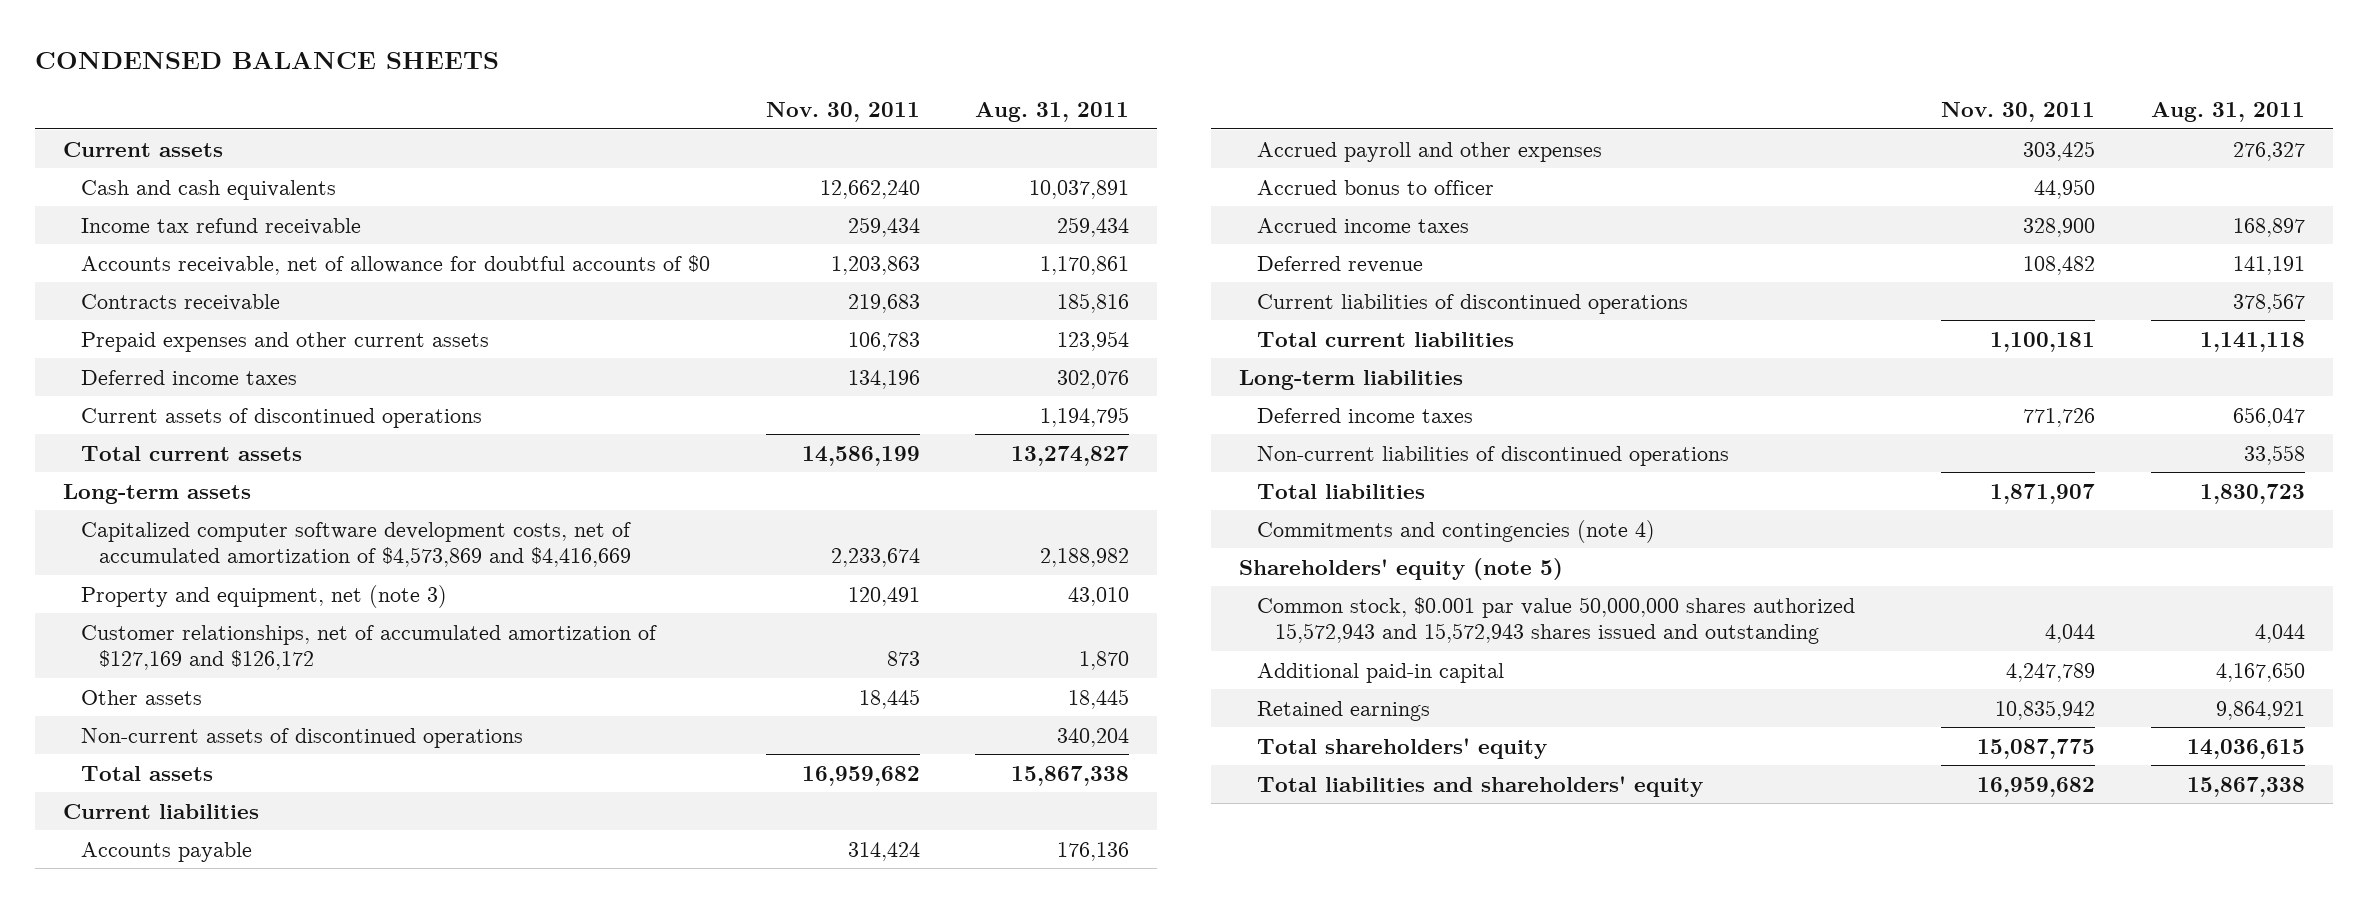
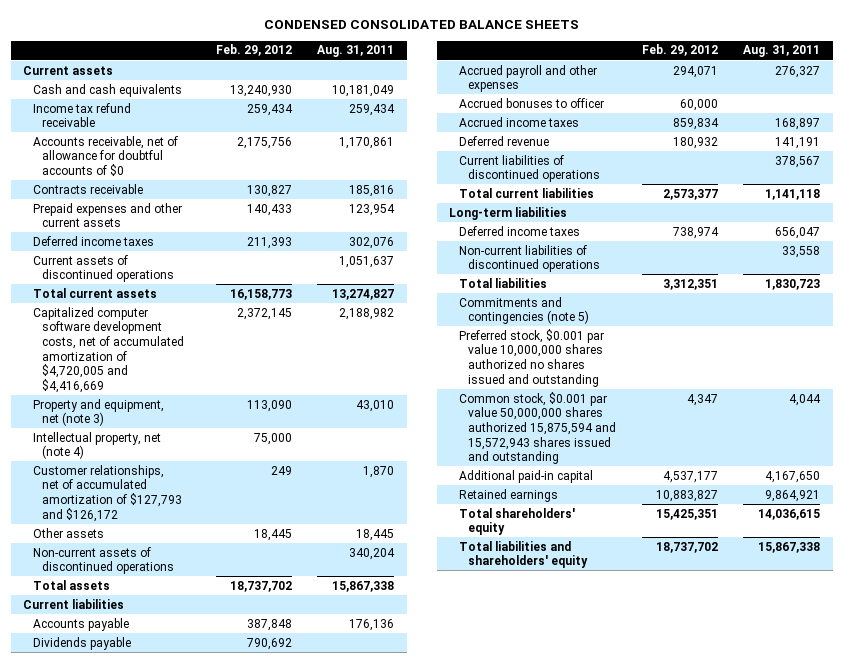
[35,51,500,69] CONDENSED BALANCE SHEETS -> [263,20,579,30] CONDENSED CONSOLIDATED BALANCE SHEETS
[765,101,920,122] Nov. 30, 2011 -> none
none -> [215,44,292,57] Feb. 29, 2012
[1029,179,1130,199] 10,037,891 -> [332,84,395,97] 10,181,049
[1040,406,1130,427] 1,194,795 -> [339,255,395,268] 1,051,637
[62,483,251,504] Long-term assets -> none
[81,521,632,567] Capitalized computer software development costs, net of accumulated amortization of $4,573,869 and $4,416,669 -> [32,306,185,394] Capitalized computer software development costs, net of accumulated amortization of $4,720,005 and $4,416,669
none -> [32,431,161,460] Intellectual property, net (note 4)
[81,624,658,670] Customer relationships, net of accumulated amortization of $127,169 and $126,172 -> [32,464,183,522] Customer relationships, net of accumulated amortization of $127,793 and $126,172
none -> [32,636,131,650] Dividends payable
[1256,179,1494,195] Accrued bonus to officer -> [458,97,604,108] Accrued bonuses to officer
[1238,557,1563,580] Shareholders' equity (note 5) -> none
[1256,519,1655,543] Commitments and contingencies (note 4) -> [458,296,590,325] Commitments and contingencies (note 5)
none -> [458,328,604,387] Preferred stock, $0.001 par value 10,000,000 shares authorized no shares issued and outstanding
[1256,596,1855,644] Common stock, $0.001 par value 50,000,000 shares authorized 15,572,943 and 15,572,943 shares issued and outstanding -> [458,391,617,465] Common stock, $0.001 par value 50,000,000 shares authorized 15,875,594 and 15,572,943 shares issued and outstanding

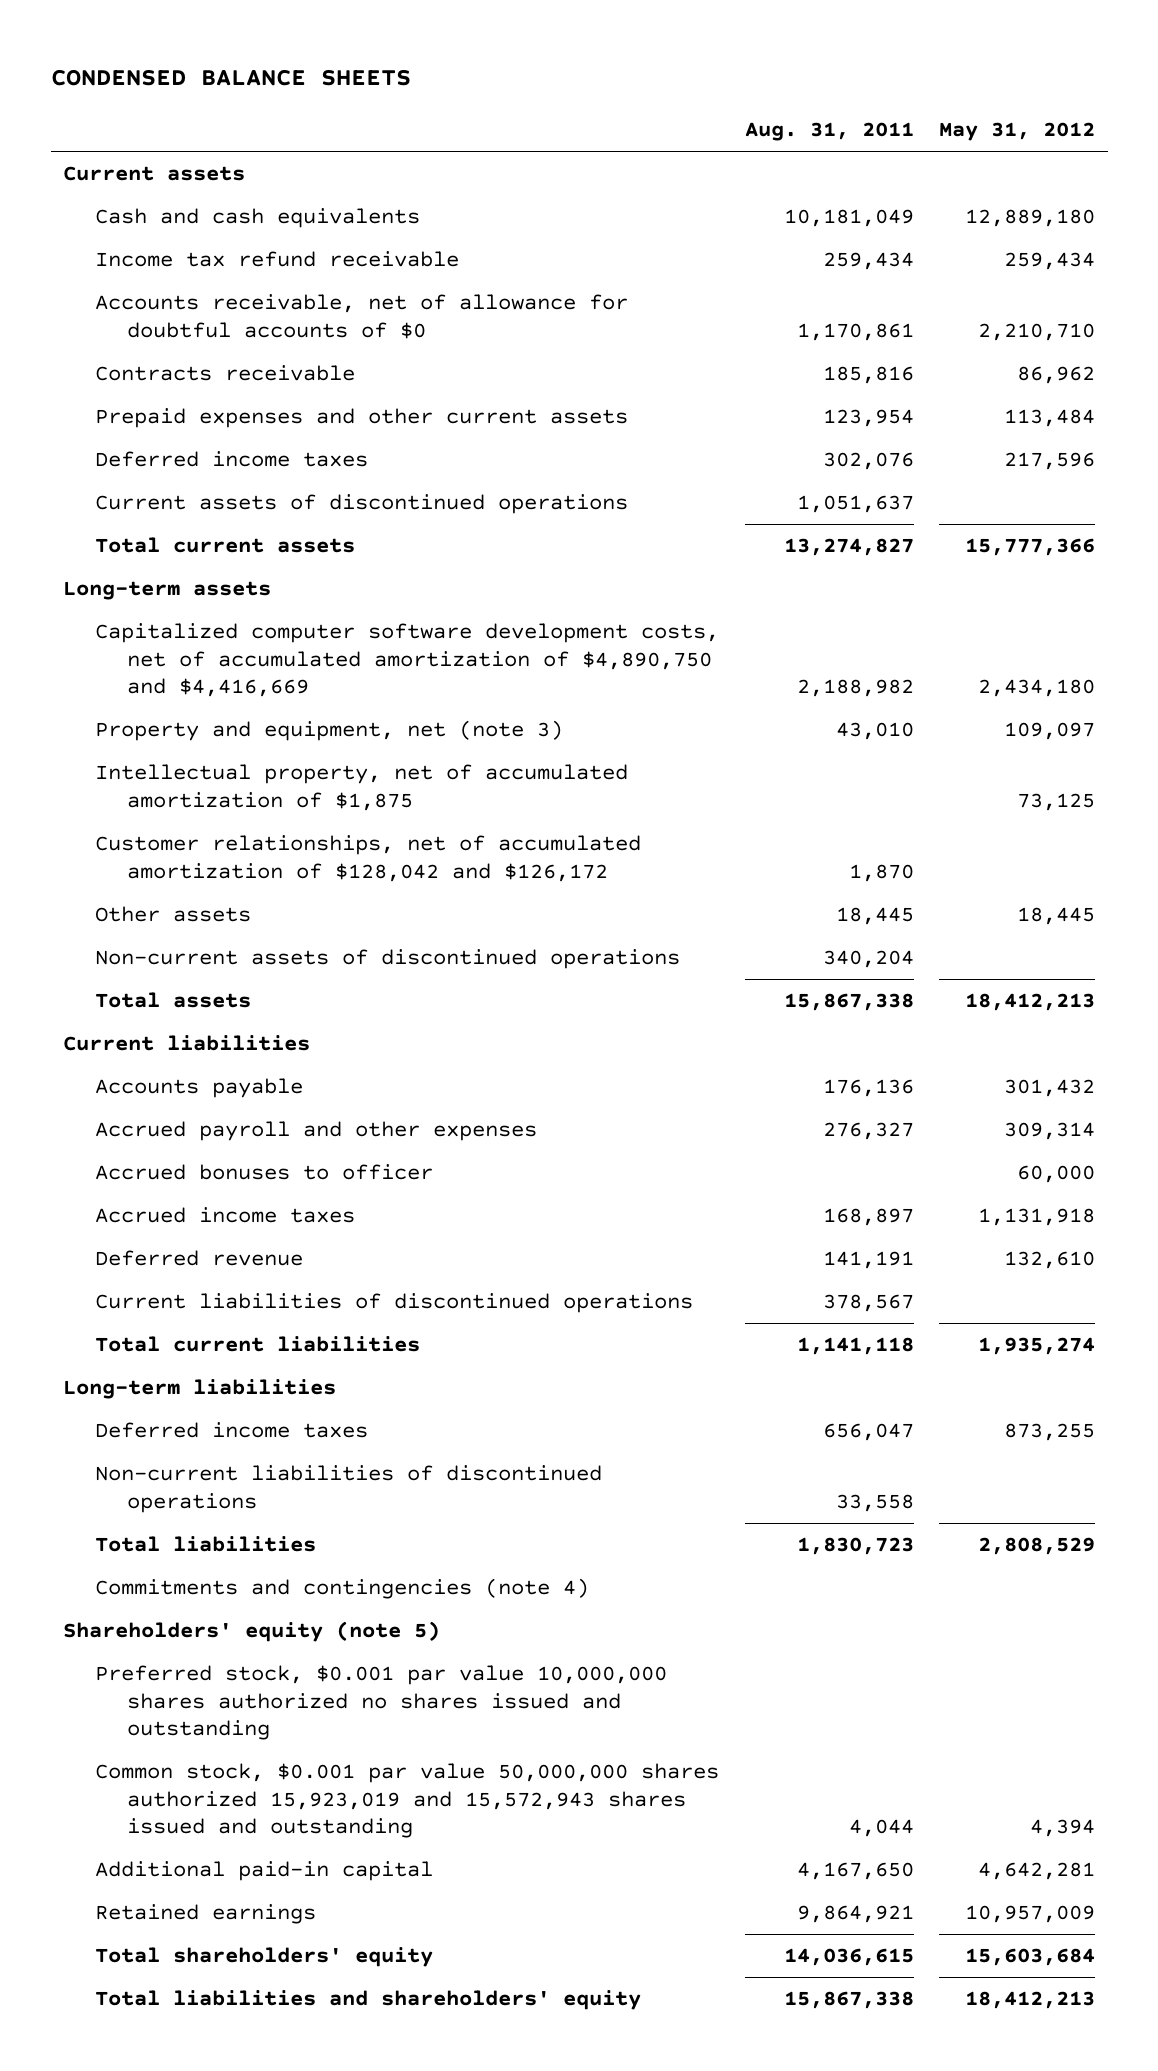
[263,20,579,30] CONDENSED CONSOLIDATED BALANCE SHEETS -> [50,69,411,87] CONDENSED BALANCE SHEETS
[215,44,292,57] Feb. 29, 2012 -> none
none -> [938,121,1095,141] May 31, 2012
none -> [63,581,272,601] Long-term assets
[32,306,185,394] Capitalized computer software development costs, net of accumulated amortization of $4,720,005 and $4,416,669 -> [95,623,720,697] Capitalized computer software development costs, net of accumulated amortization of $4,890,750 and $4,416,669
[32,431,161,460] Intellectual property, net (note 4) -> [95,764,629,811] Intellectual property, net of accumulated amortization of $1,875
[32,464,183,522] Customer relationships, net of accumulated amortization of $127,793 and $126,172 -> [95,835,642,882] Customer relationships, net of accumulated amortization of $128,042 and $126,172
[32,636,131,650] Dividends payable -> none
[458,296,590,325] Commitments and contingencies (note 5) -> [95,1578,590,1600] Commitments and contingencies (note 4)
none -> [63,1621,441,1643] Shareholders' equity (note 5)
[458,391,617,465] Common stock, $0.001 par value 50,000,000 shares authorized 15,875,594 and 15,572,943 shares issued and outstanding -> [95,1763,720,1838] Common stock, $0.001 par value 50,000,000 shares authorized 15,923,019 and 15,572,943 shares issued and outstanding

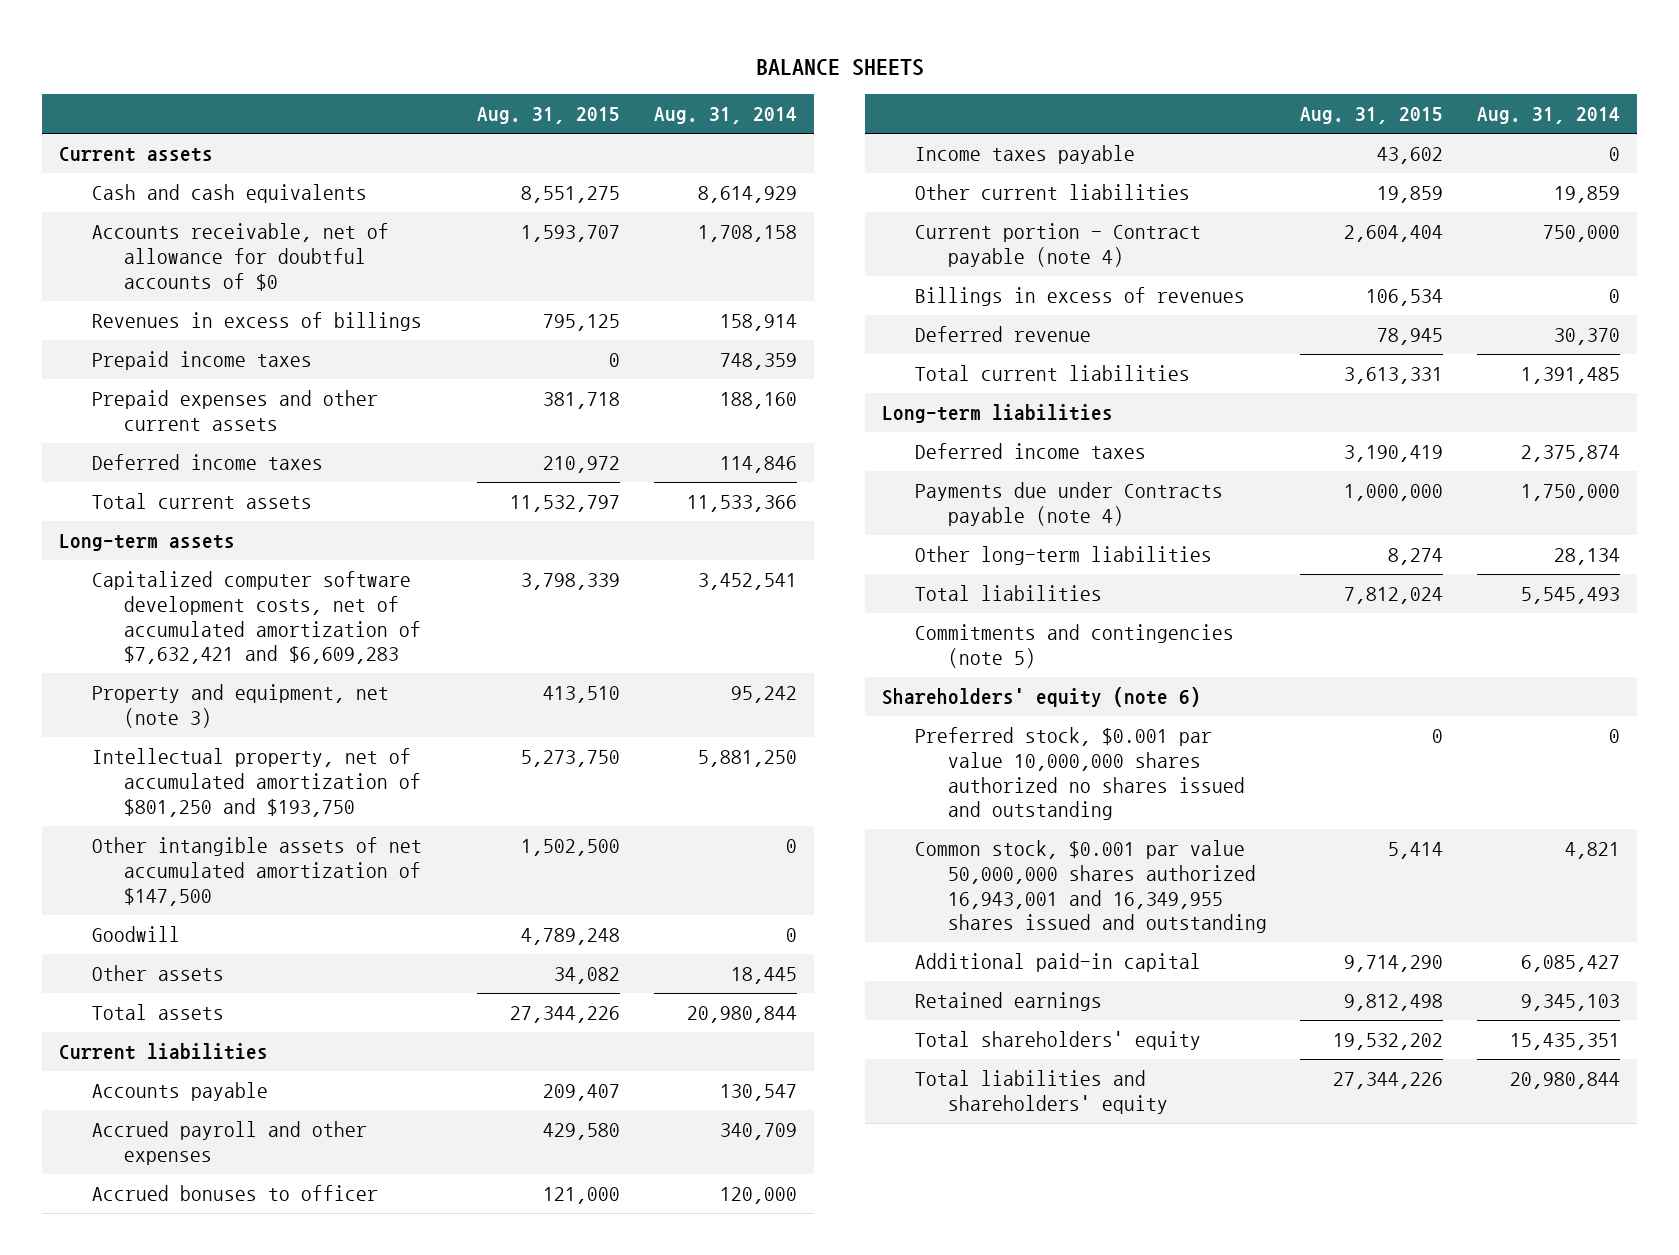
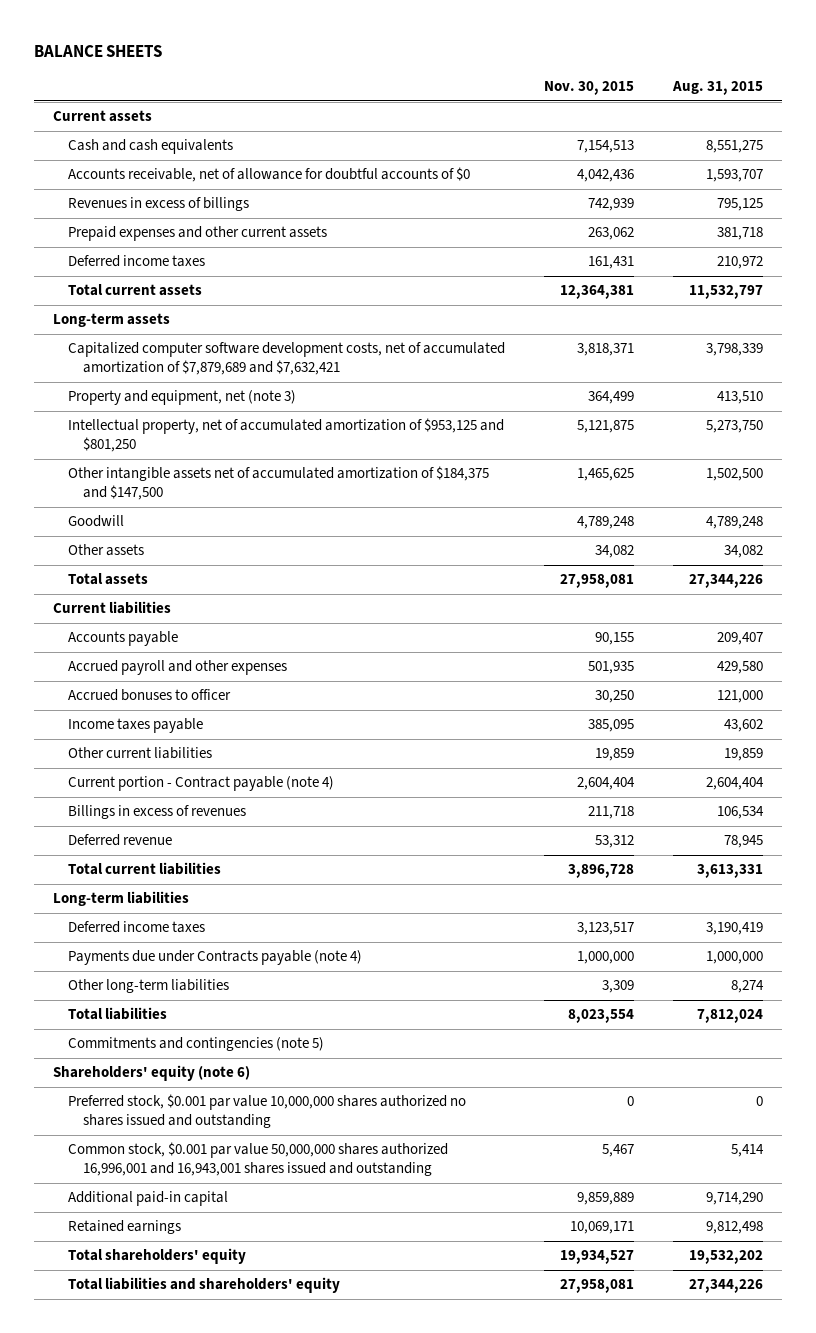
[654,107,798,125] Aug. 31, 2014 -> none
none -> [544,80,635,95] Nov. 30, 2015
[91,351,312,371] Prepaid income taxes -> none
[91,571,422,665] Capitalized computer software development costs, net of accumulated amortization of $7,632,421 and $6,609,283 -> [68,342,506,375] Capitalized computer software development costs, net of accumulated amortization of $7,879,689 and $7,632,421
[91,748,422,817] Intellectual property, net of accumulated amortization of $801,250 and $193,750 -> [68,418,505,452] Intellectual property, net of accumulated amortization of $953,125 and $801,250
[91,837,422,906] Other intangible assets of net accumulated amortization of $147,500 -> [68,466,490,500] Other intangible assets net of accumulated amortization of $184,375 and $147,500
[914,840,1267,934] Common stock, $0.001 par value 50,000,000 shares authorized 16,943,001 and 16,349,955 shares issued and outstanding -> [68,1142,449,1176] Common stock, $0.001 par value 50,000,000 shares authorized 16,996,001 and 16,943,001 shares issued and outstanding

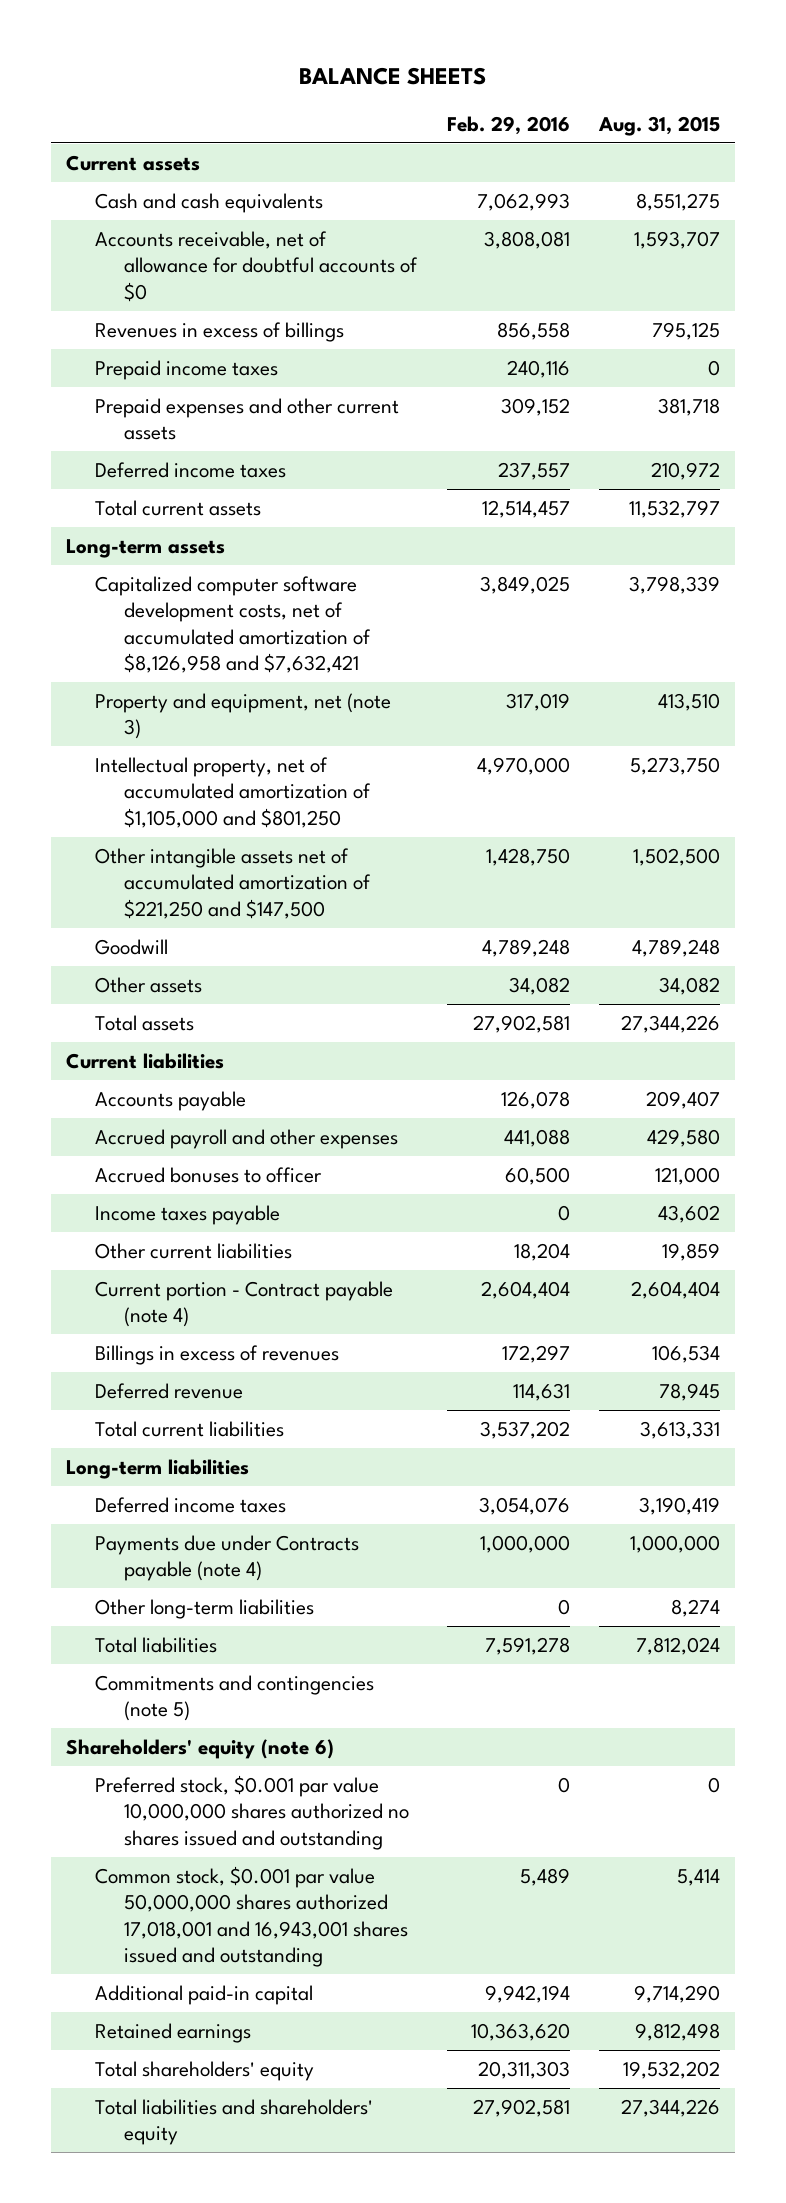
[544,80,635,95] Nov. 30, 2015 -> none
none -> [446,115,570,135] Feb. 29, 2016
none -> [94,359,278,380] Prepaid income taxes
[68,342,506,375] Capitalized computer software development costs, net of accumulated amortization of $7,879,689 and $7,632,421 -> [94,575,372,673] Capitalized computer software development costs, net of accumulated amortization of $8,126,958 and $7,632,421
[68,418,505,452] Intellectual property, net of accumulated amortization of $953,125 and $801,250 -> [94,756,372,828] Intellectual property, net of accumulated amortization of $1,105,000 and $801,250
[68,466,490,500] Other intangible assets net of accumulated amortization of $184,375 and $147,500 -> [94,847,372,919] Other intangible assets net of accumulated amortization of $221,250 and $147,500
[68,1142,449,1176] Common stock, $0.001 par value 50,000,000 shares authorized 16,996,001 and 16,943,001 shares issued and outstanding -> [94,1865,409,1967] Common stock, $0.001 par value 50,000,000 shares authorized 17,018,001 and 16,943,001 shares issued and outstanding

